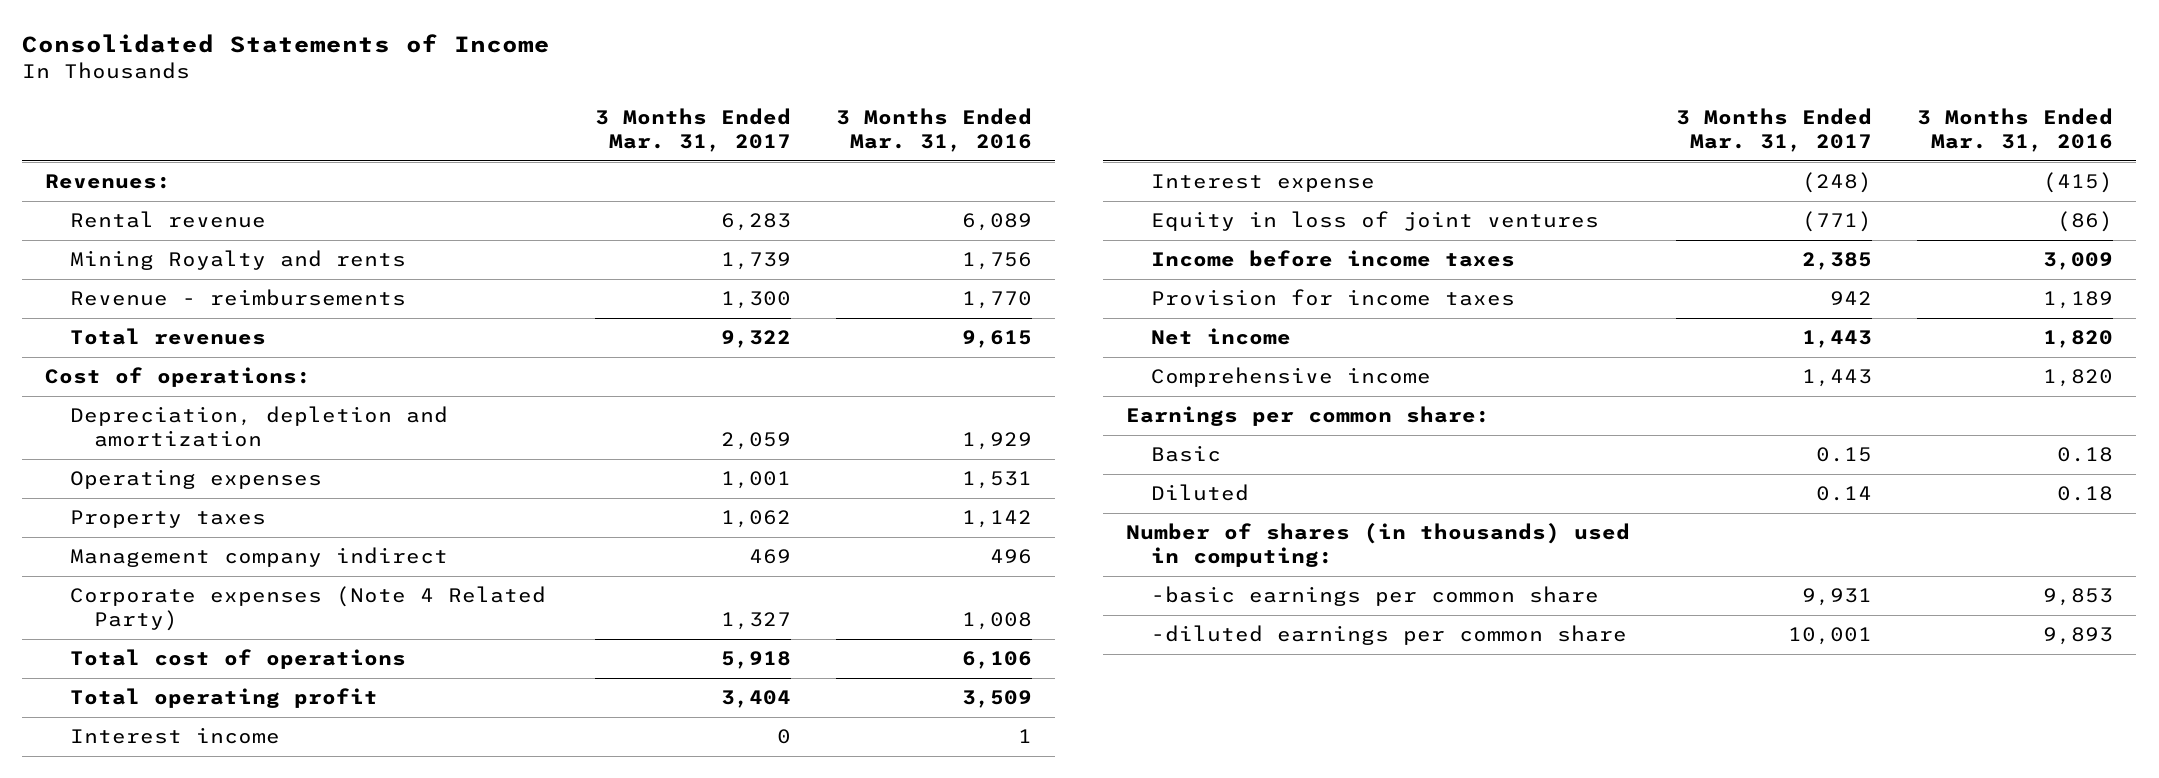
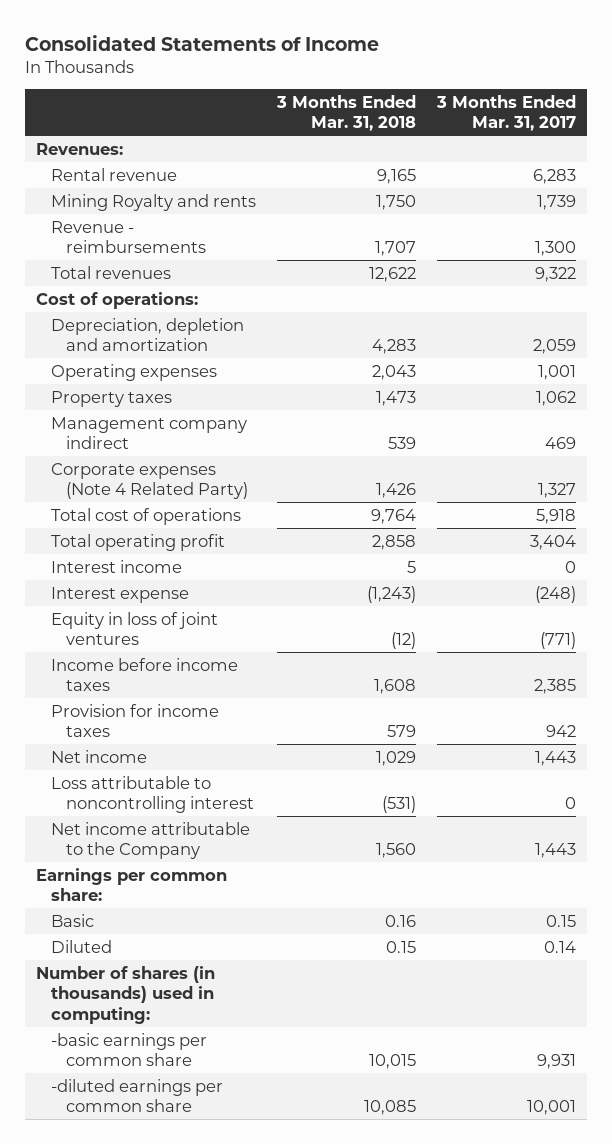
[836,107,1033,152] 3 Months Ended Mar. 31, 2016 -> none
none -> [276,94,417,132] 3 Months Ended Mar. 31, 2018
none -> [51,775,255,814] Loss attributable to noncontrolling interest
[1150,367,1431,388] Comprehensive income -> [51,821,251,860] Net income attributable to the Company

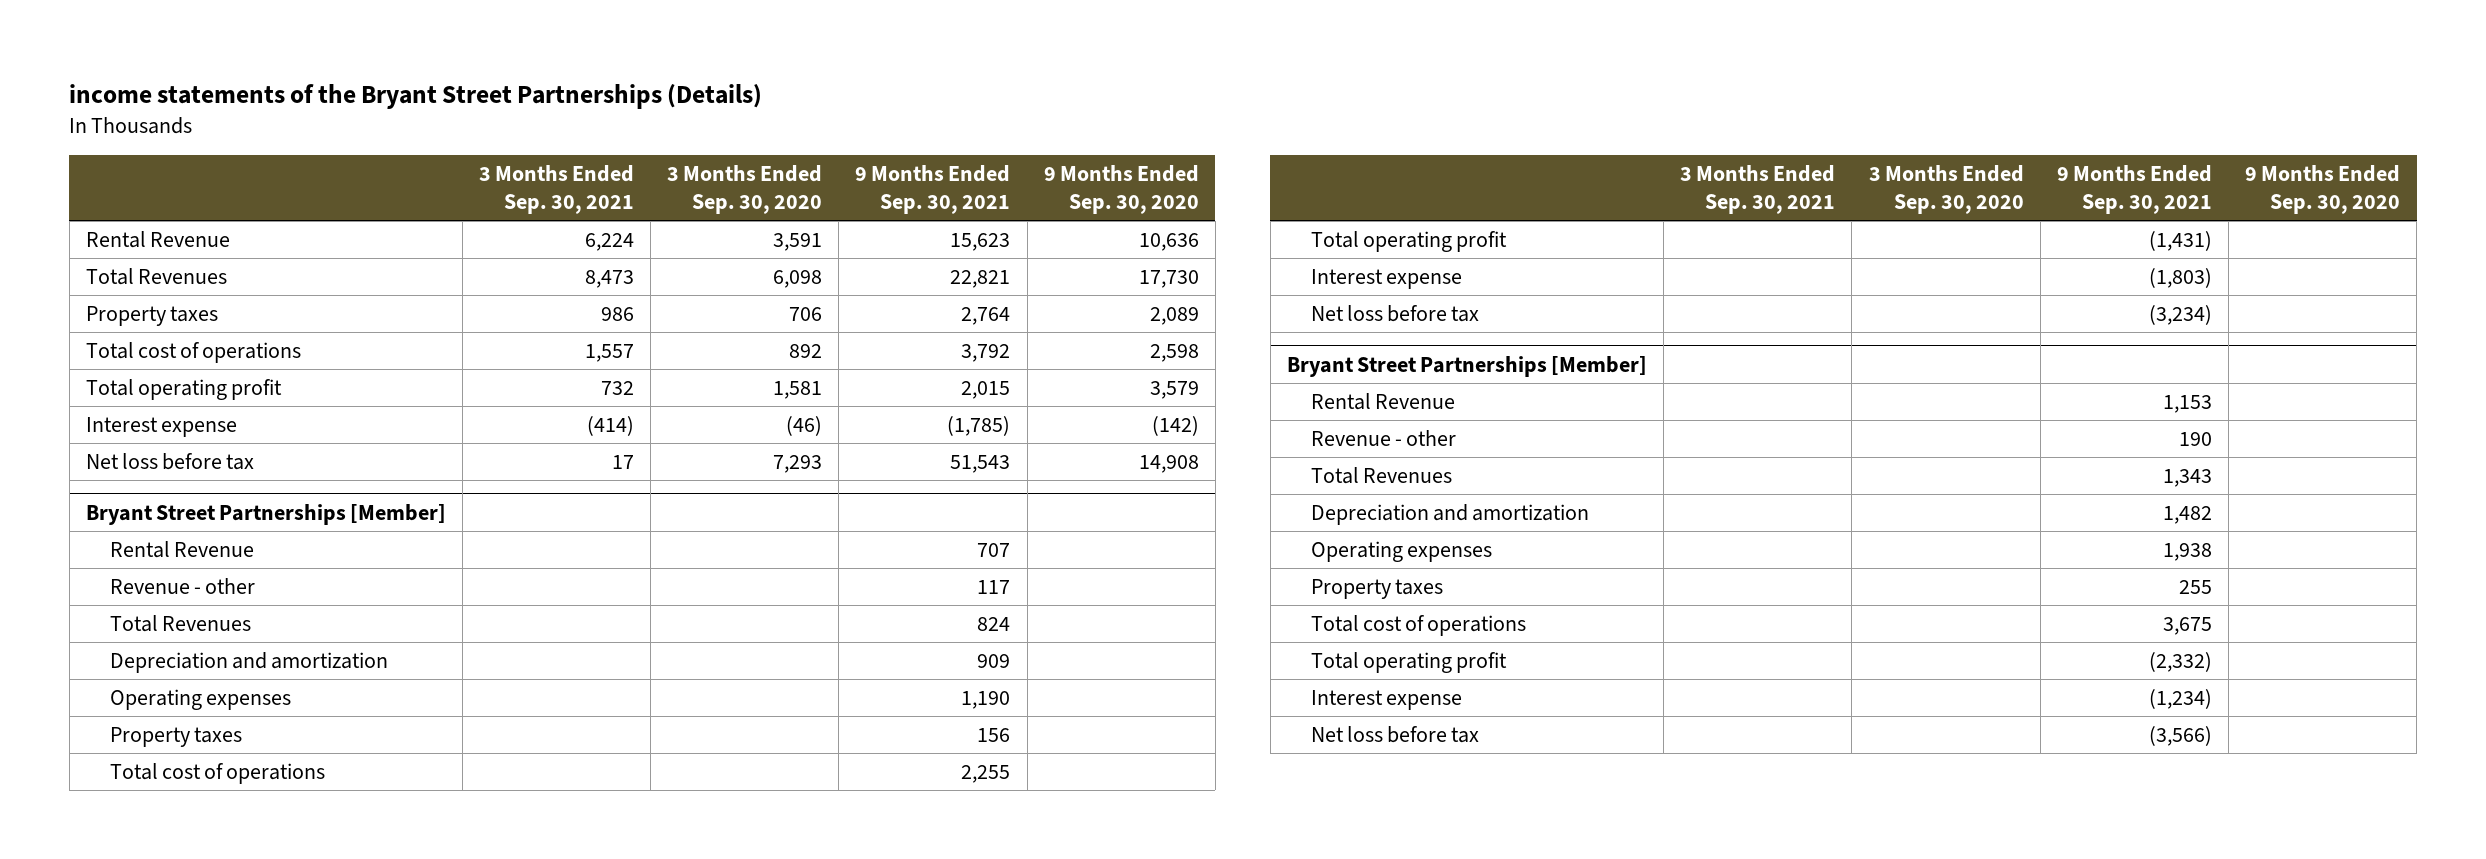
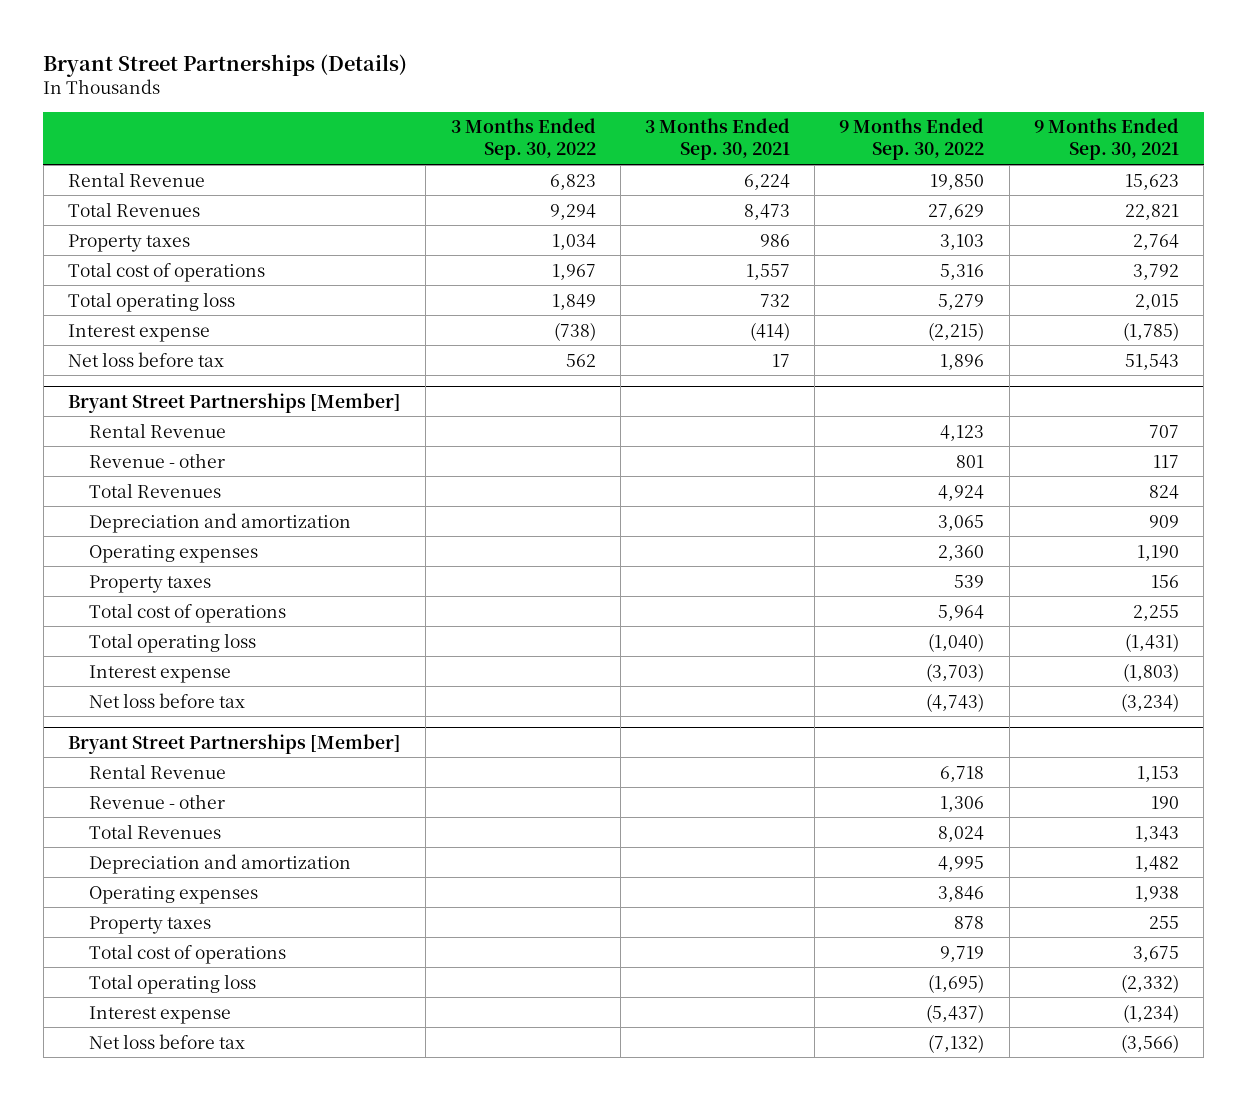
[69,84,763,110] income statements of the Bryant Street Partnerships (Details) -> [43,53,408,77] Bryant Street Partnerships (Details)
[667,165,823,214] 3 Months Ended Sep. 30, 2020 -> none
[1043,165,1199,214] 9 Months Ended Sep. 30, 2020 -> none
none -> [450,118,596,161] 3 Months Ended Sep. 30, 2022
none -> [839,118,985,161] 9 Months Ended Sep. 30, 2022
[85,378,282,400] Total operating profit -> [68,291,236,312] Total operating loss
[1311,230,1508,252] Total operating profit -> [88,632,256,653] Total operating loss
[1311,651,1508,673] Total operating profit -> [88,973,256,994] Total operating loss

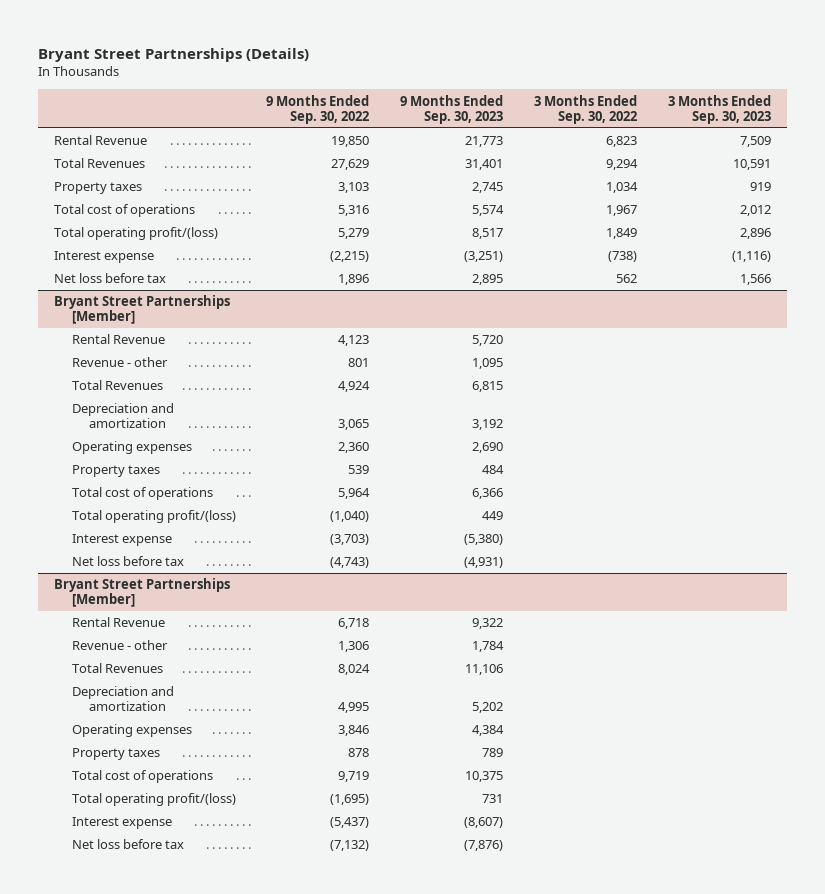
[645,118,791,161] 3 Months Ended Sep. 30, 2021 -> none
[1033,118,1179,161] 9 Months Ended Sep. 30, 2021 -> none
none -> [400,94,504,124] 9 Months Ended Sep. 30, 2023
none -> [668,94,772,124] 3 Months Ended Sep. 30, 2023
[68,291,236,312] Total operating loss -> [53,227,218,241] Total operating profit/(loss)
[88,632,256,653] Total operating loss -> [71,510,236,524] Total operating profit/(loss)
[88,973,256,994] Total operating loss -> [71,793,236,807] Total operating profit/(loss)

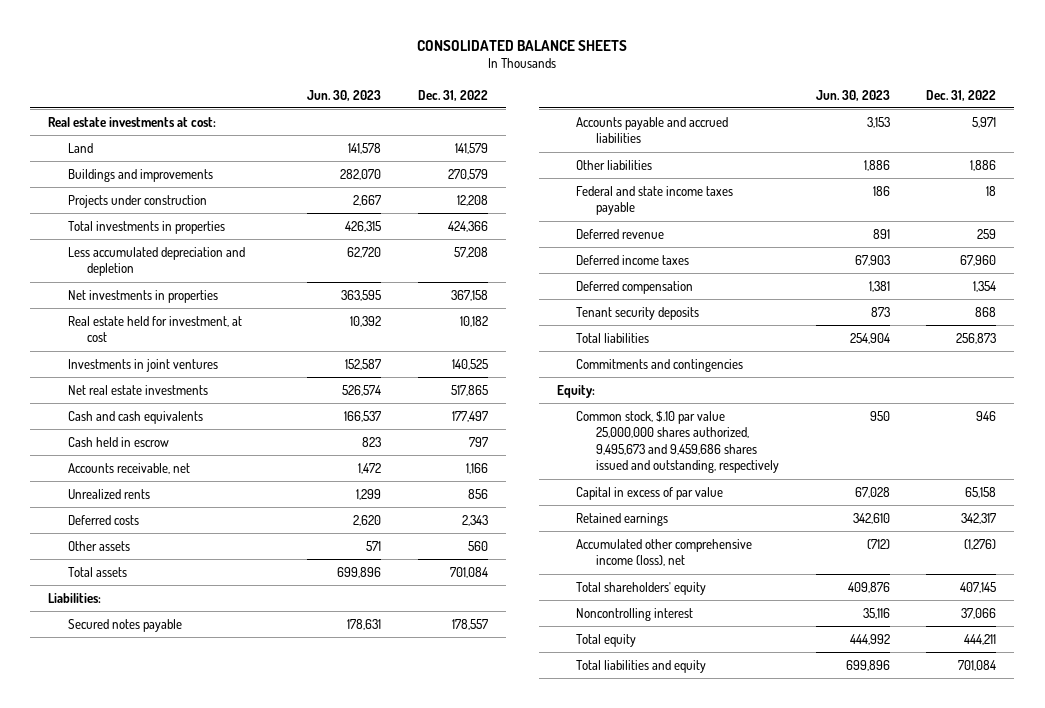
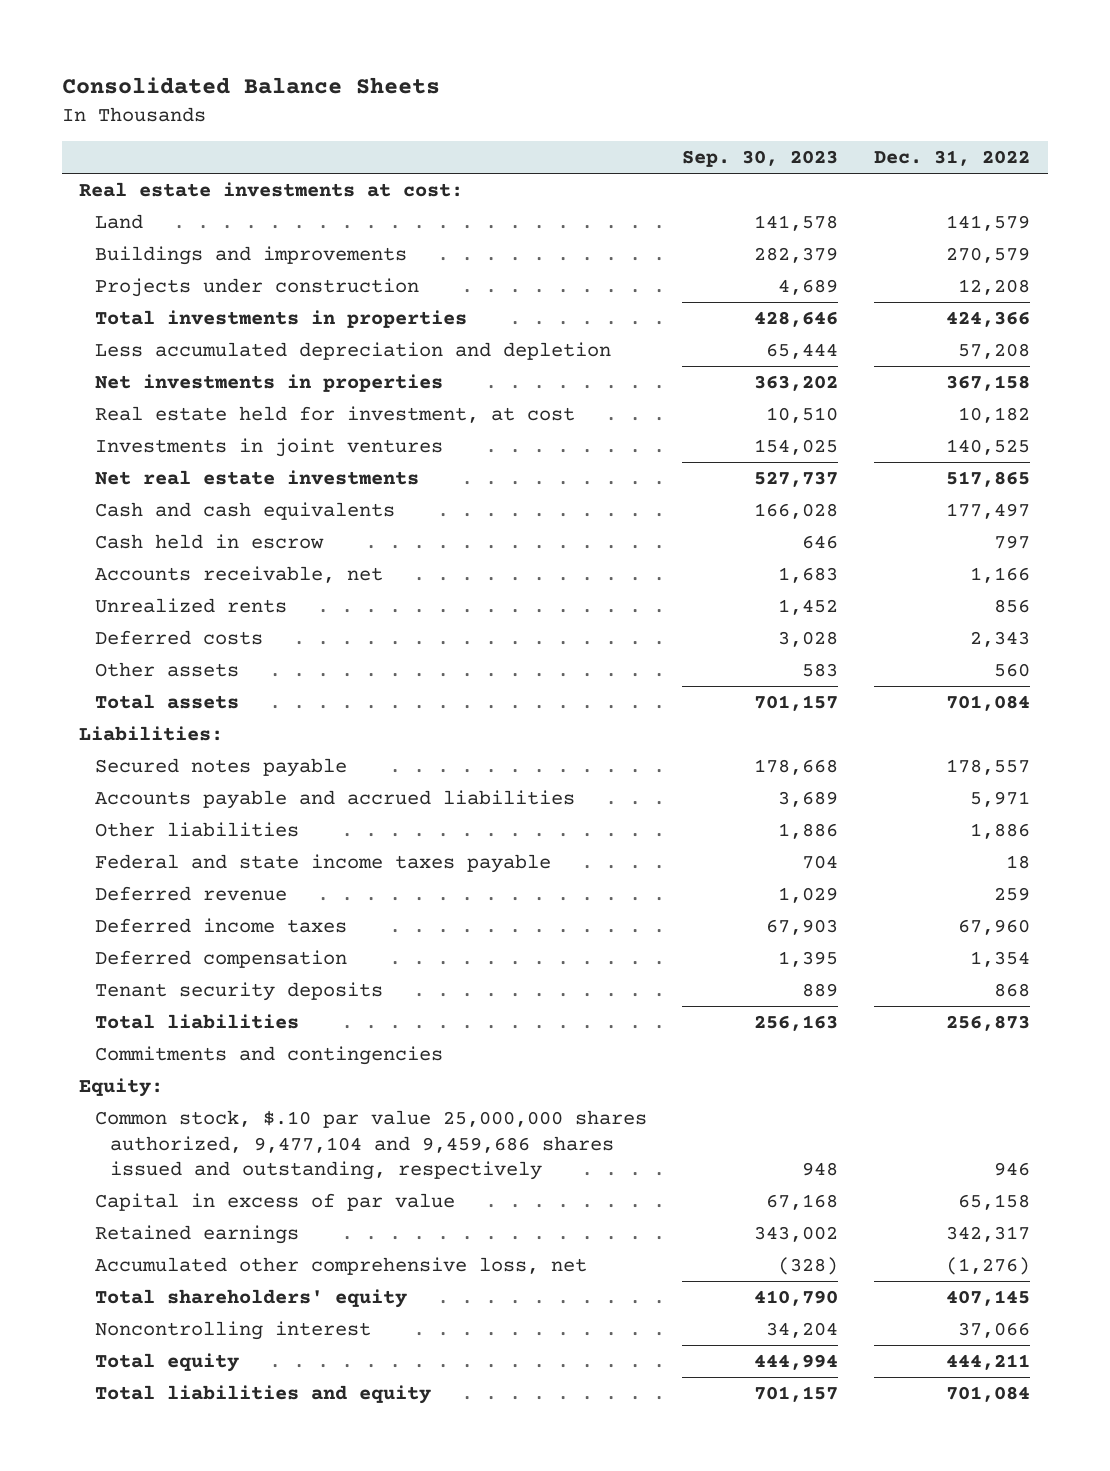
[417,39,628,51] CONSOLIDATED BALANCE SHEETS -> [61,77,440,95] Consolidated Balance Sheets
[306,89,381,101] Jun. 30, 2023 -> none
none -> [682,149,839,167] Sep. 30, 2023
[576,410,779,474] Common stock, $.10 par value 25,000,000 shares authorized, 9,495,673 and 9,459,686 shares issued and outstanding, respectively -> [94,1110,647,1181] Common stock, $.10 par value 25,000,000 shares authorized, 9,477,104 and 9,459,686 shares issued and outstanding, respectively
[576,538,753,567] Accumulated other comprehensive income (loss), net -> [94,1257,587,1276] Accumulated other comprehensive loss, net

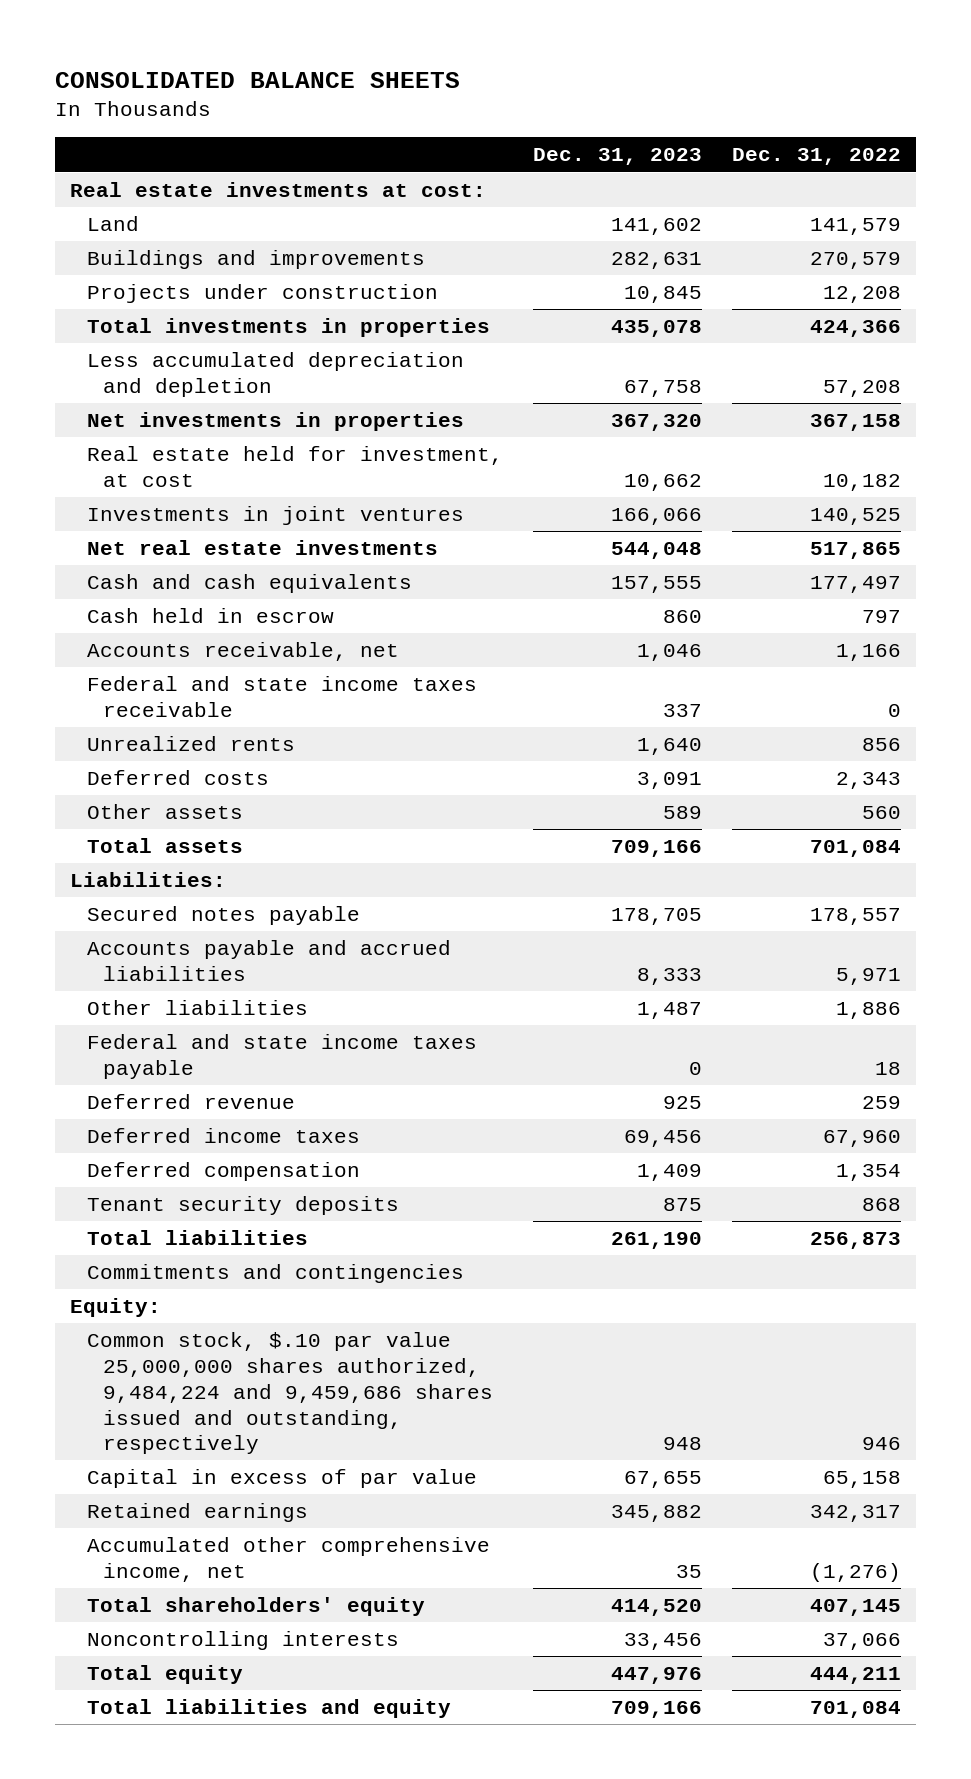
[61,77,440,95] Consolidated Balance Sheets -> [54,71,460,88] CONSOLIDATED BALANCE SHEETS
[682,149,839,167] Sep. 30, 2023 -> none
none -> [532,148,702,166] Dec. 31, 2023
none -> [86,676,477,717] Federal and state income taxes receivable
[94,1110,647,1181] Common stock, $.10 par value 25,000,000 shares authorized, 9,477,104 and 9,459,686 shares issued and outstanding, respectively -> [86,1332,494,1455] Common stock, $.10 par value 25,000,000 shares authorized, 9,484,224 and 9,459,686 shares issued and outstanding, respectively
[94,1257,587,1276] Accumulated other comprehensive loss, net -> [86,1537,490,1582] Accumulated other comprehensive income, net
[94,1321,371,1341] Noncontrolling interest -> [86,1631,399,1651] Noncontrolling interests

